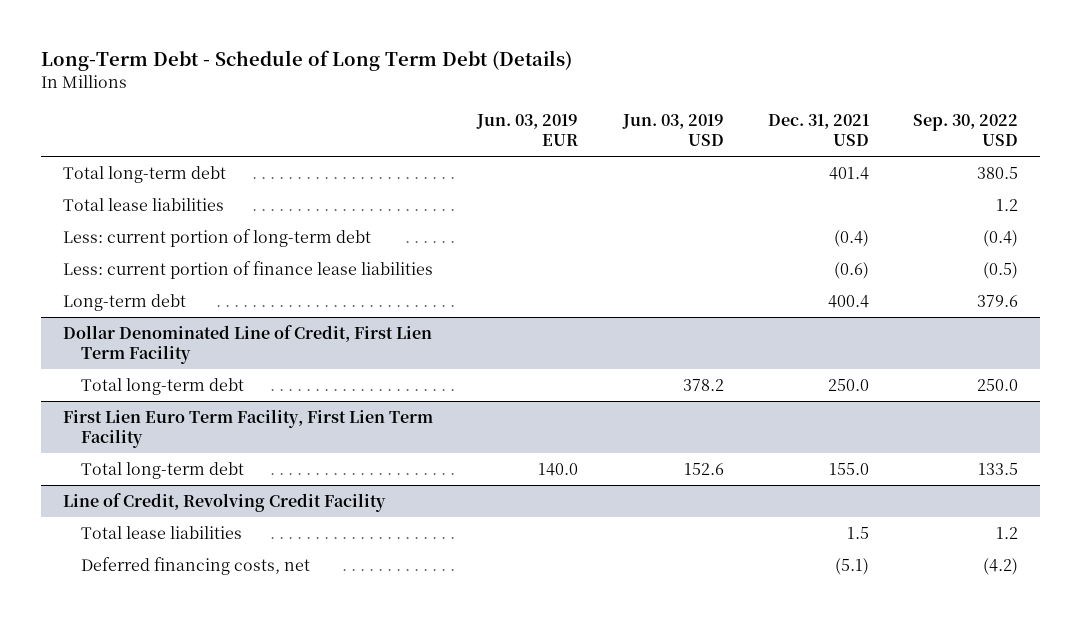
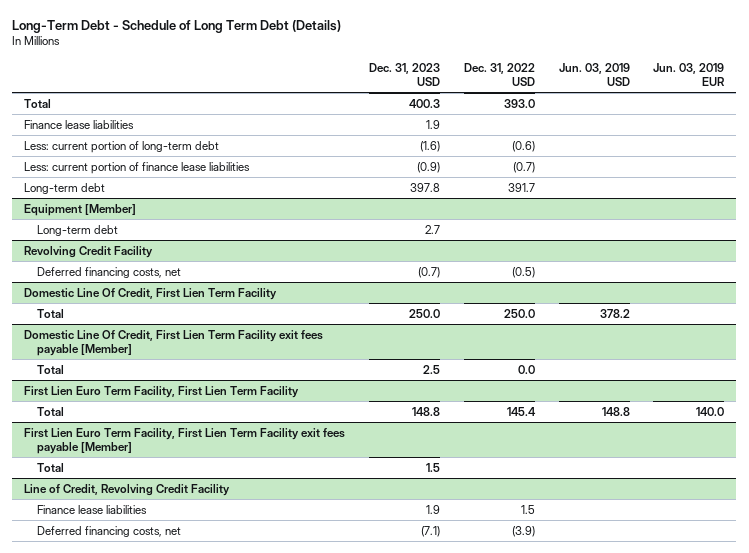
[767,113,869,147] Dec. 31, 2021 USD -> none
[912,113,1018,147] Sep. 30, 2022 USD -> none
none -> [369,62,441,86] Dec. 31, 2023 USD
none -> [463,62,535,86] Dec. 31, 2022 USD
[63,165,227,183] Total long-term debt -> [24,98,52,108] Total
[63,197,225,211] Total lease liabilities -> [24,119,135,129] Finance lease liabilities
none -> [24,203,137,216] Equipment [Member]
none -> [37,224,119,236] Long-term debt
none -> [24,245,154,258] Revolving Credit Facility
none -> [37,266,182,278] Deferred financing costs, net
[63,324,433,365] Dollar Denominated Line of Credit, First Lien Term Facility -> [24,287,278,300] Domestic Line Of Credit, First Lien Term Facility
[80,377,244,395] Total long-term debt -> [37,308,65,318] Total
none -> [24,329,324,357] Domestic Line Of Credit, First Lien Term Facility exit fees payable [Member]
none -> [37,364,65,374] Total
[80,461,244,479] Total long-term debt -> [37,406,65,416] Total
[683,462,724,475] 152.6 -> [601,406,630,416] 148.8
none -> [24,427,346,455] First Lien Euro Term Facility, First Lien Term Facility exit fees payable [Member]
none -> [37,462,65,472] Total
[80,525,242,539] Total lease liabilities -> [37,504,148,514] Finance lease liabilities

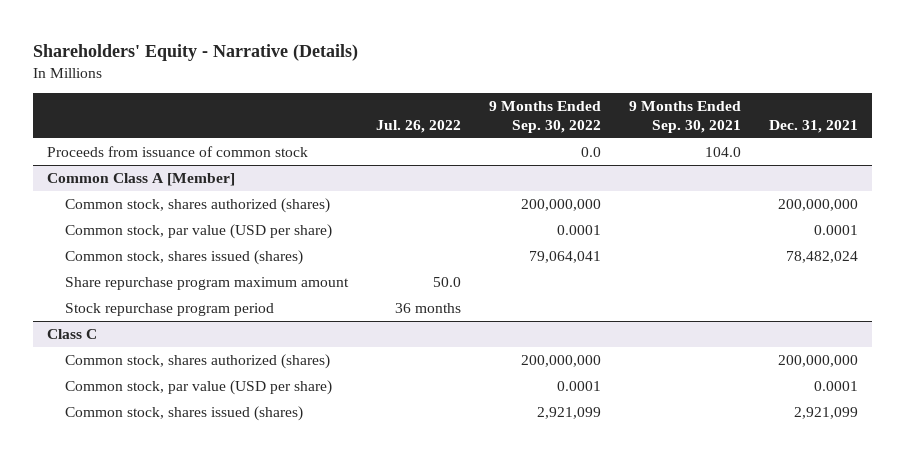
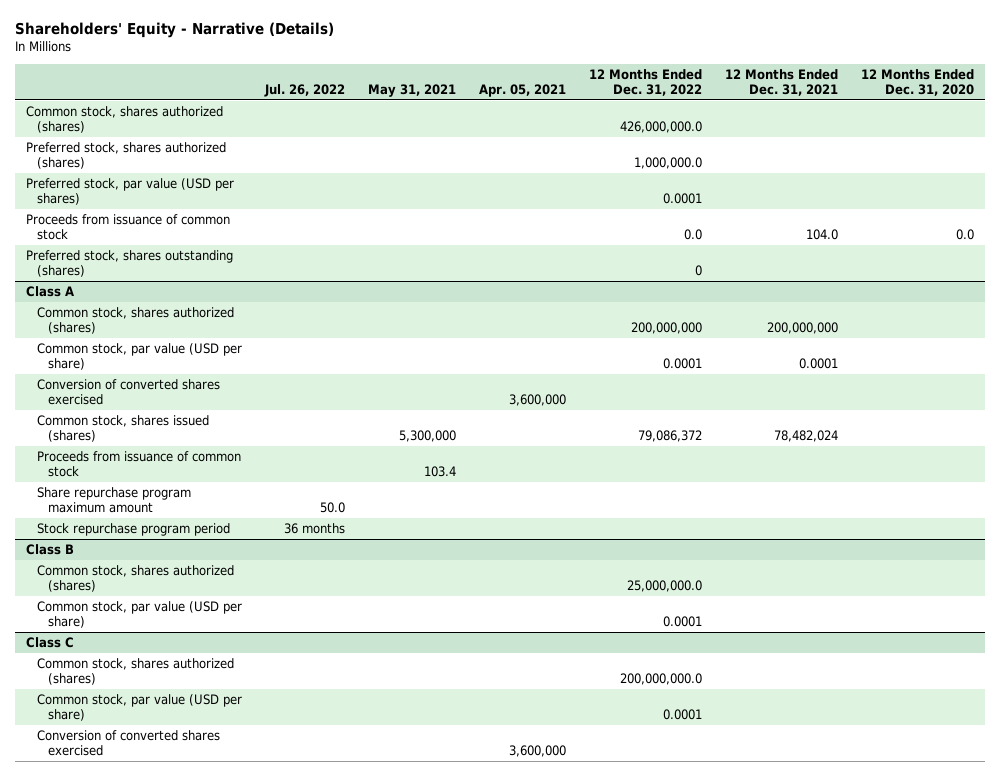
[489,101,602,133] 9 Months Ended Sep. 30, 2022 -> none
[628,101,741,133] 9 Months Ended Sep. 30, 2021 -> none
[768,119,858,133] Dec. 31, 2021 -> none
none -> [367,83,456,97] May 31, 2021
none -> [478,83,566,97] Apr. 05, 2021
none -> [588,68,702,96] 12 Months Ended Dec. 31, 2022
none -> [724,68,838,96] 12 Months Ended Dec. 31, 2021
none -> [860,68,974,96] 12 Months Ended Dec. 31, 2020
none -> [26,106,224,133] Common stock, shares authorized (shares)
none -> [26,142,227,169] Preferred stock, shares authorized (shares)
none -> [26,178,235,205] Preferred stock, par value (USD per shares)
none -> [26,250,234,277] Preferred stock, shares outstanding (shares)
[46,173,235,187] Common Class A [Member] -> [26,286,75,298] Class A
none -> [37,379,221,405] Conversion of converted shares exercised
none -> [37,451,242,477] Proceeds from issuance of common stock
none -> [26,544,75,556] Class B
none -> [37,565,235,592] Common stock, shares authorized (shares)
none -> [37,601,243,628] Common stock, par value (USD per share)
[65,406,304,422] Common stock, shares issued (shares) -> none
none -> [37,730,221,756] Conversion of converted shares exercised

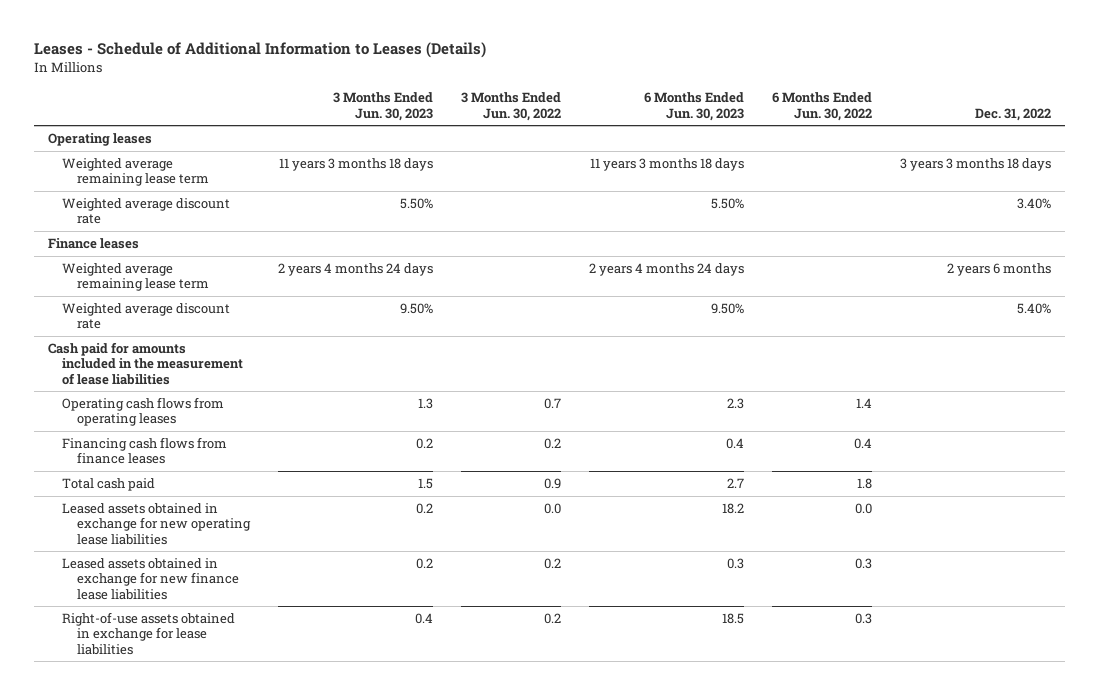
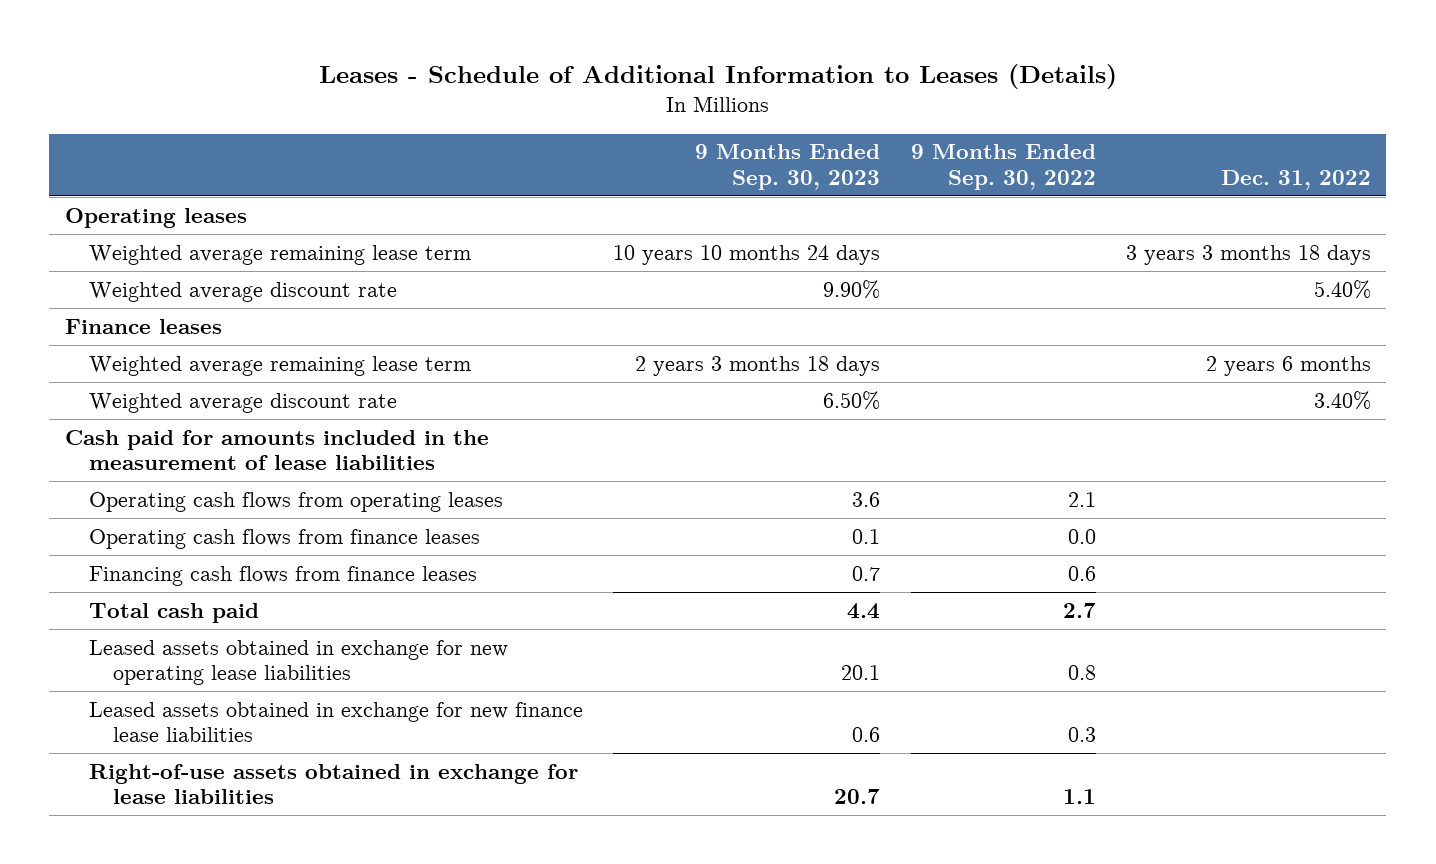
[332,92,433,121] 3 Months Ended Jun. 30, 2023 -> none
[461,92,562,121] 3 Months Ended Jun. 30, 2022 -> none
[644,92,745,121] 6 Months Ended Jun. 30, 2023 -> none
[772,92,873,121] 6 Months Ended Jun. 30, 2022 -> none
none -> [695,144,881,190] 9 Months Ended Sep. 30, 2023
none -> [910,144,1096,190] 9 Months Ended Sep. 30, 2022
[62,303,231,330] Weighted average discount rate -> [88,281,397,302] Weighted average discount rate
[62,198,231,225] Weighted average discount rate -> [88,392,397,413] Weighted average discount rate
none -> [88,528,480,549] Operating cash flows from finance leases

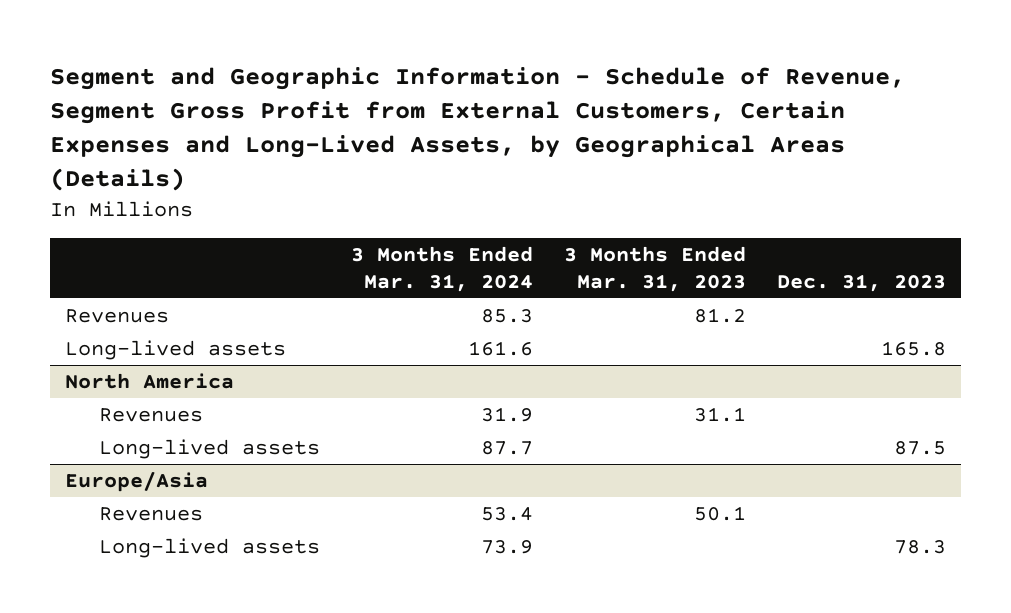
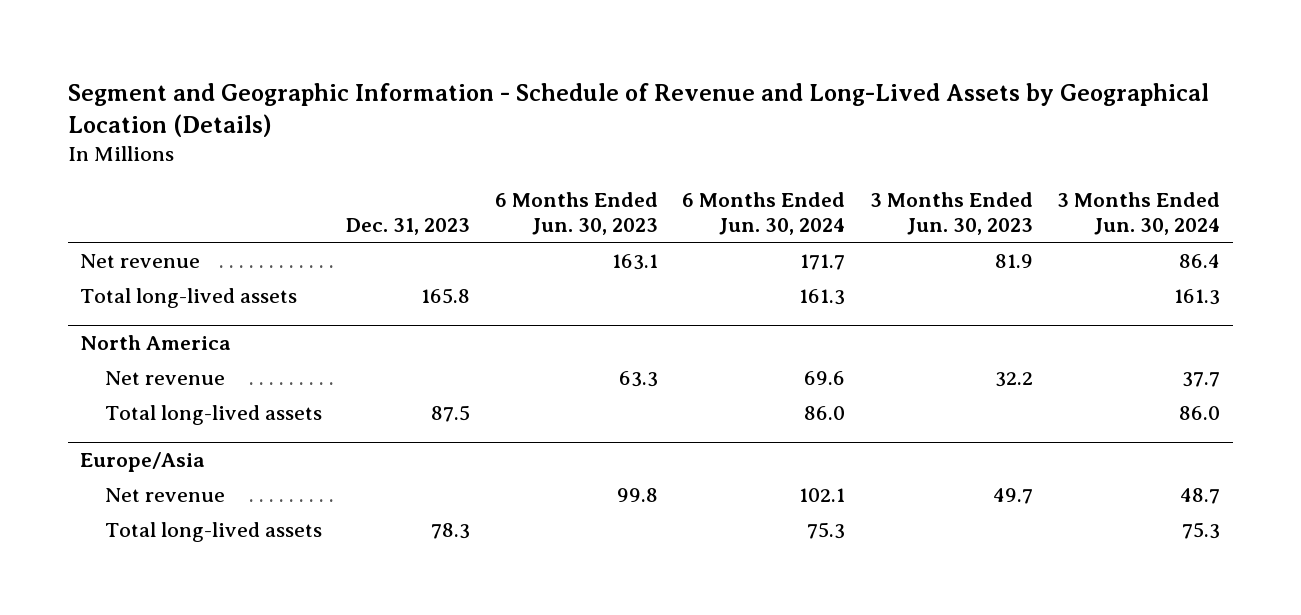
[49,67,905,192] Segment and Geographic Information - Schedule of Revenue, Segment Gross Profit from External Customers, Certain Expenses and Long-Lived Assets, by Geographical Areas (Details) -> [68,82,1210,138] Segment and Geographic Information - Schedule of Revenue and Long-Lived Assets by Geographical Location (Details)
[350,245,533,293] 3 Months Ended Mar. 31, 2024 -> none
[563,245,746,293] 3 Months Ended Mar. 31, 2023 -> none
none -> [494,191,658,236] 6 Months Ended Jun. 30, 2023
none -> [682,191,846,236] 6 Months Ended Jun. 30, 2024
none -> [869,191,1033,236] 3 Months Ended Jun. 30, 2023
none -> [1057,191,1221,236] 3 Months Ended Jun. 30, 2024
[65,308,170,323] Revenues -> [80,253,201,268] Net revenue
[65,339,287,360] Long-lived assets -> [80,287,298,308] Total long-lived assets
[98,407,203,422] Revenues -> [104,370,225,385] Net revenue
[98,438,320,459] Long-lived assets -> [104,404,322,425] Total long-lived assets
[98,506,203,521] Revenues -> [104,487,225,502] Net revenue
[98,537,320,558] Long-lived assets -> [104,521,322,542] Total long-lived assets

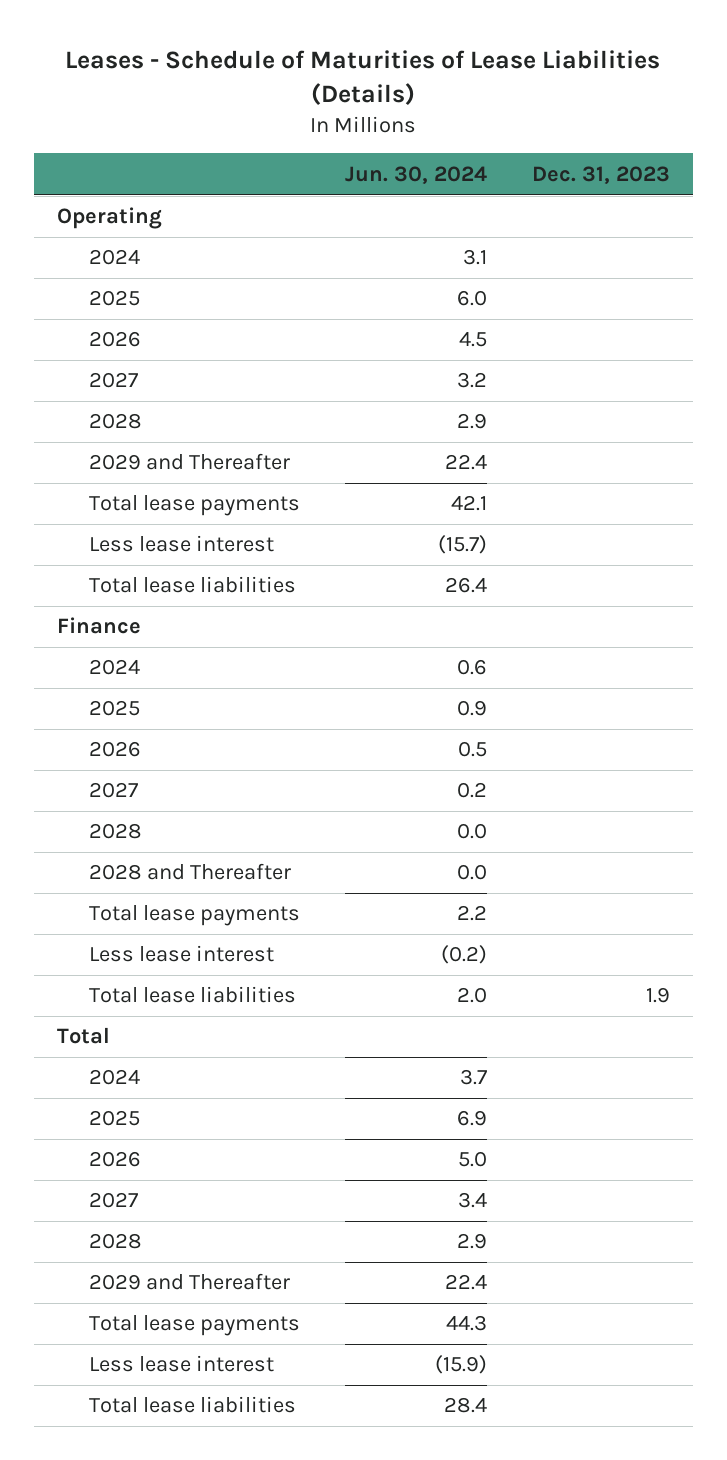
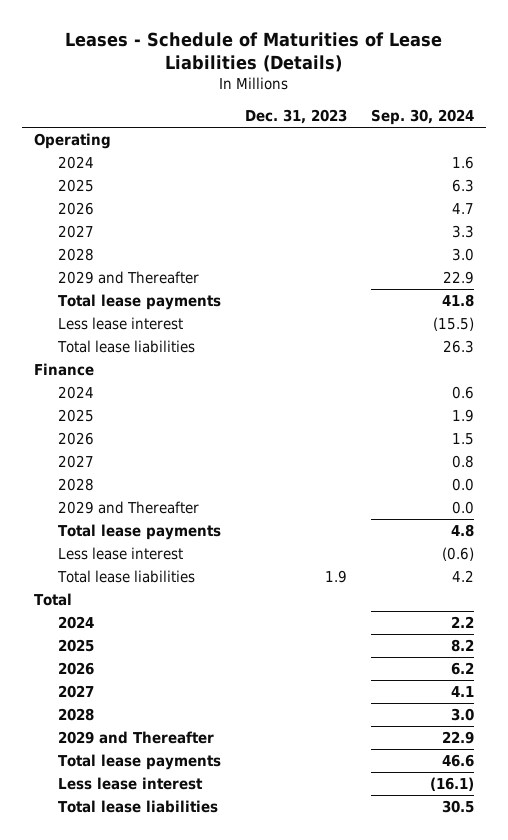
[345,165,488,184] Jun. 30, 2024 -> none
none -> [371,109,475,126] Sep. 30, 2024
[89,863,292,881] 2028 and Thereafter -> [57,500,199,514] 2029 and Thereafter

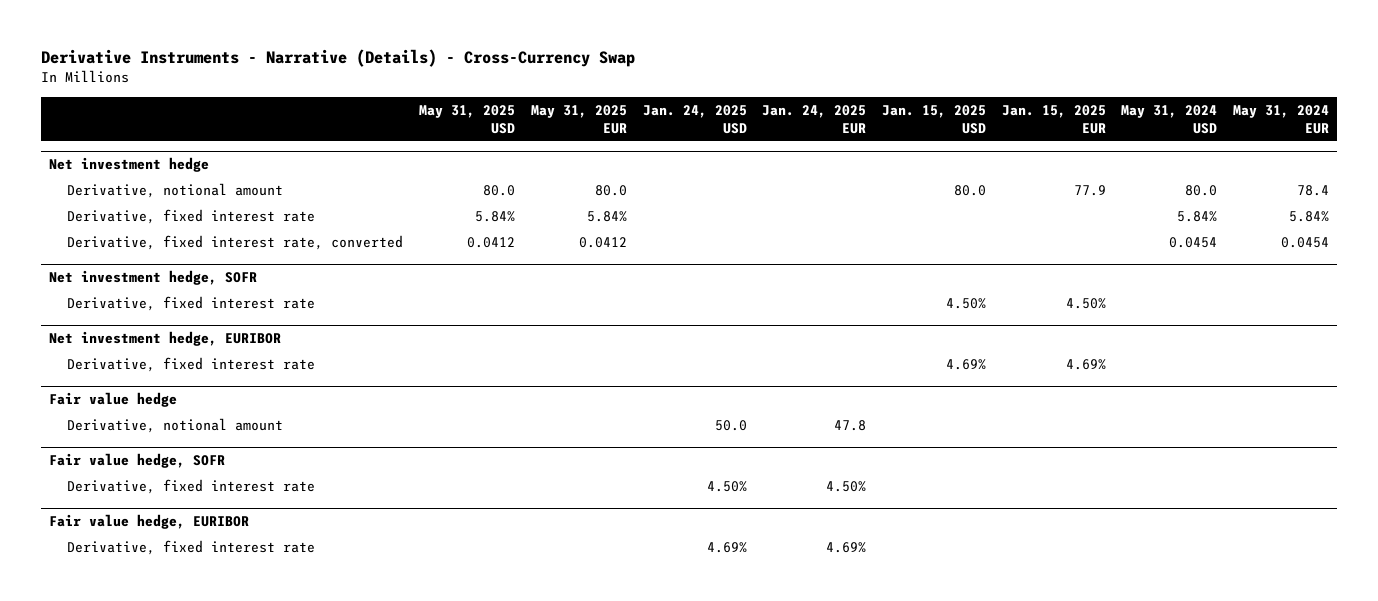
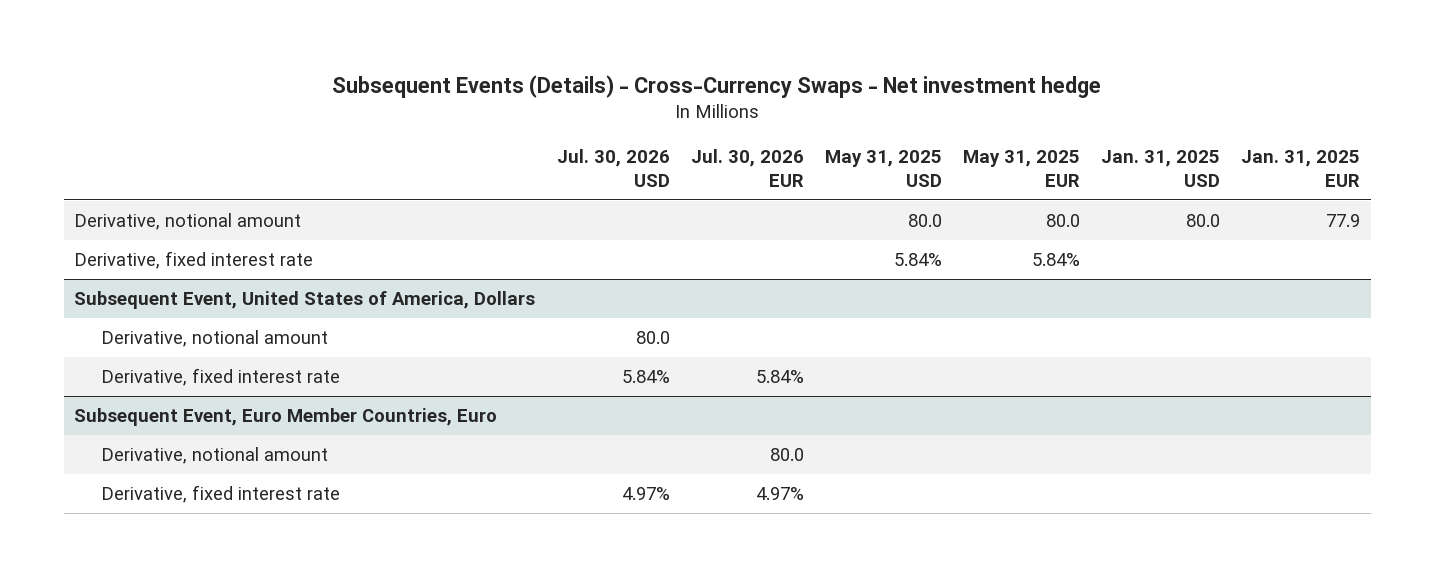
[41,49,636,68] Derivative Instruments - Narrative (Details) - Cross-Currency Swap -> [332,74,1102,98] Subsequent Events (Details) - Cross-Currency Swaps - Net investment hedge
[642,104,747,135] Jan. 24, 2025 USD -> none
[762,104,867,135] Jan. 24, 2025 EUR -> none
[882,104,987,135] Jan. 15, 2025 USD -> none
[1001,104,1106,135] Jan. 15, 2025 EUR -> none
[1121,104,1218,135] May 31, 2024 USD -> none
[1233,104,1330,135] May 31, 2024 EUR -> none
none -> [556,148,670,188] Jul. 30, 2026 USD
none -> [690,148,804,188] Jul. 30, 2026 EUR
none -> [1101,149,1221,188] Jan. 31, 2025 USD
none -> [1241,149,1361,188] Jan. 31, 2025 EUR
[48,157,209,173] Net investment hedge -> none
[67,234,404,250] Derivative, fixed interest rate, converted -> none
[48,270,257,286] Net investment hedge, SOFR -> none
[67,295,316,311] Derivative, fixed interest rate -> none
[48,331,281,347] Net investment hedge, EURIBOR -> none
[67,356,316,372] Derivative, fixed interest rate -> none
[48,392,177,408] Fair value hedge -> none
[67,417,284,433] Derivative, notional amount -> none
[48,453,225,469] Fair value hedge, SOFR -> none
[67,478,316,494] Derivative, fixed interest rate -> none
[48,514,249,530] Fair value hedge, EURIBOR -> none
[67,539,316,555] Derivative, fixed interest rate -> none
none -> [74,291,536,310] Subsequent Event, United States of America, Dollars
none -> [101,330,329,348] Derivative, notional amount
none -> [101,368,341,387] Derivative, fixed interest rate
none -> [74,408,498,427] Subsequent Event, Euro Member Countries, Euro
none -> [101,447,329,465] Derivative, notional amount
none -> [101,485,341,504] Derivative, fixed interest rate

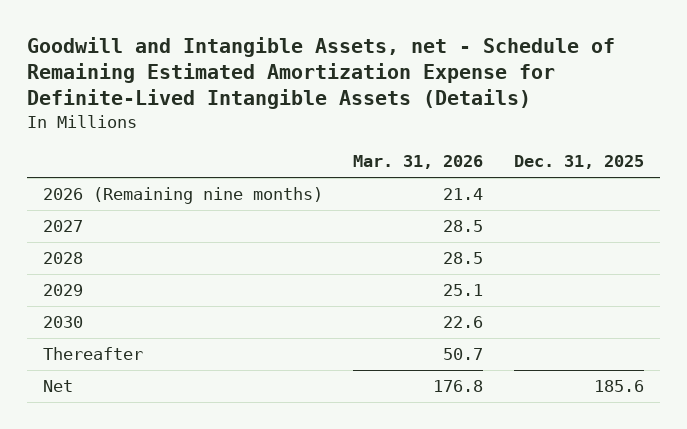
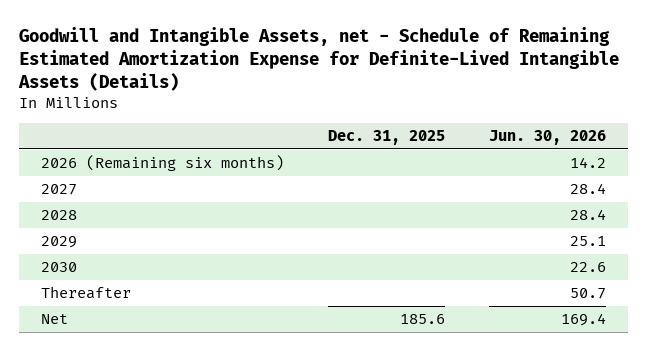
[353,154,484,169] Mar. 31, 2026 -> none
none -> [489,129,607,145] Jun. 30, 2026
[42,187,323,205] 2026 (Remaining nine months) -> [40,154,284,171] 2026 (Remaining six months)

